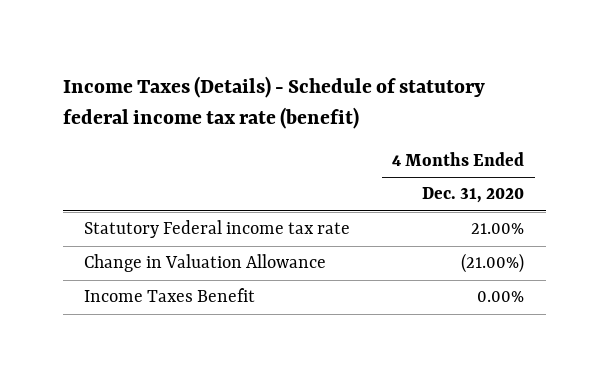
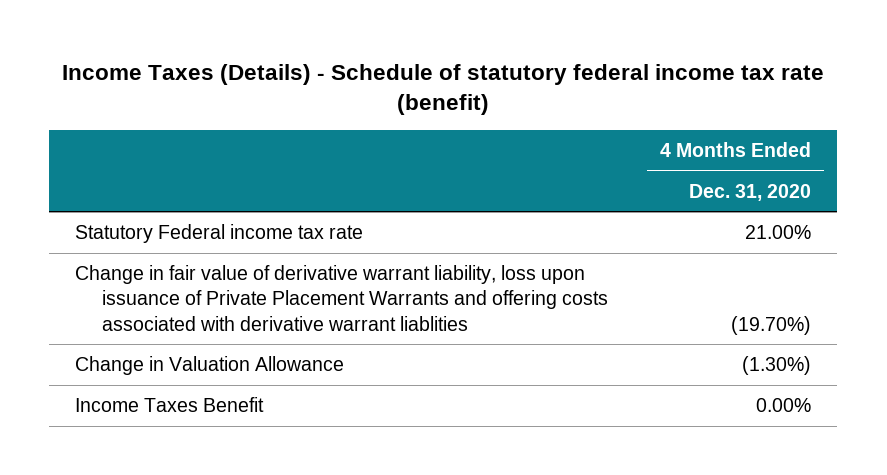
none -> [75,265,609,331] Change in fair value of derivative warrant liability, loss upon issuance of Private Placement Warrants and offering costs associated with derivative warrant liablities
[461,253,525,274] (21.00%) -> [742,356,812,376] (1.30%)

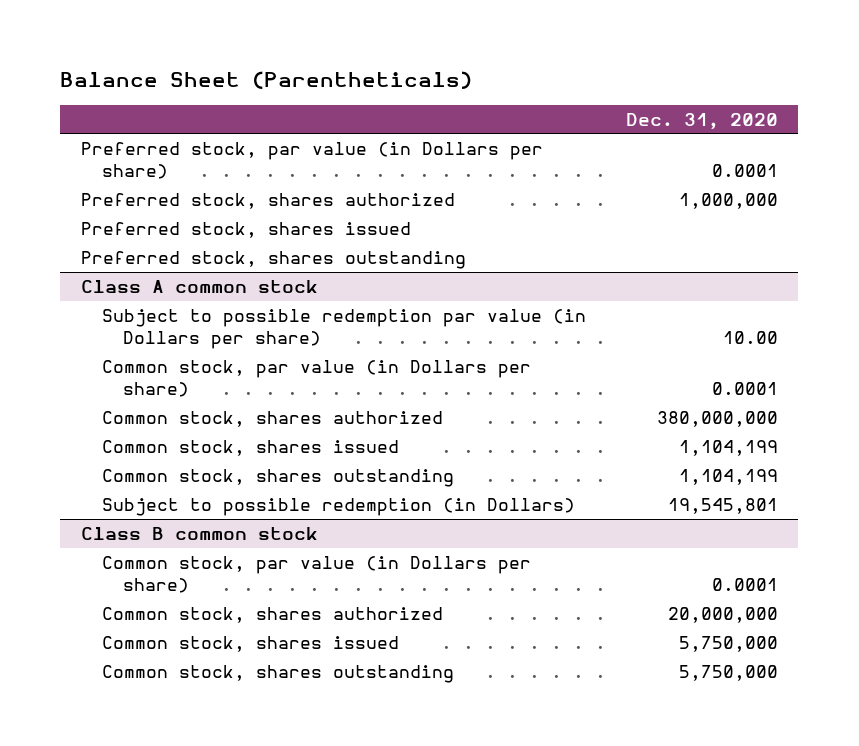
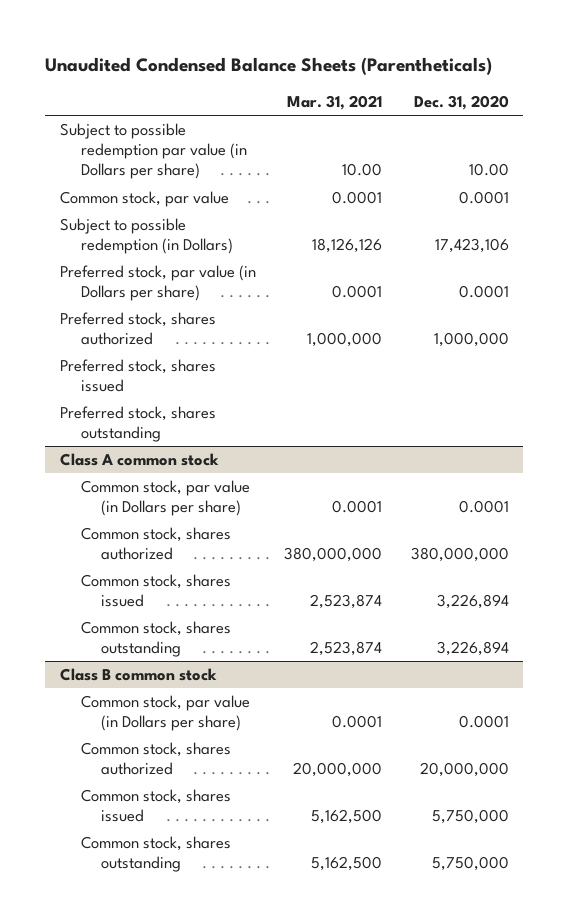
[60,71,473,90] Balance Sheet (Parentheticals) -> [45,57,493,76] Unaudited Condensed Balance Sheets (Parentheticals)
none -> [287,95,383,111] Mar. 31, 2021
none -> [59,123,247,180] Subject to possible redemption par value (in Dollars per share)
none -> [59,191,229,208] Common stock, par value
none -> [59,218,233,255] Subject to possible redemption (in Dollars)
[101,308,586,350] Subject to possible redemption par value (in Dollars per share) -> none
[101,497,575,516] Subject to possible redemption (in Dollars) -> none
[679,439,779,456] 1,104,199 -> [436,594,509,610] 3,226,894
[679,468,779,485] 1,104,199 -> [436,641,509,657] 3,226,894

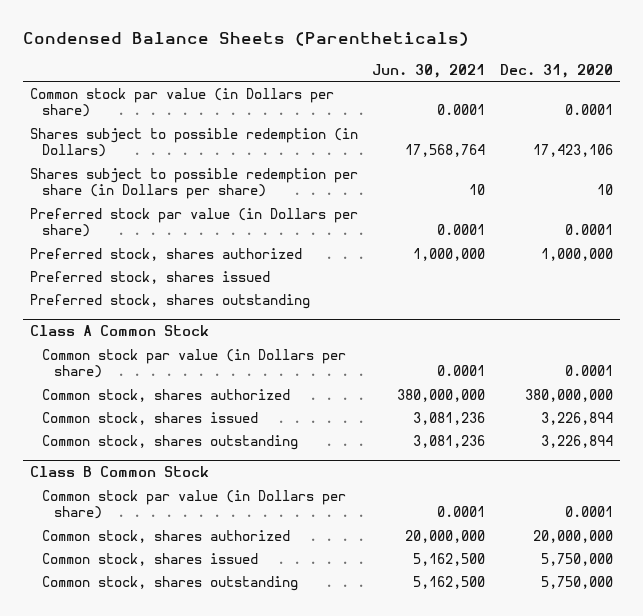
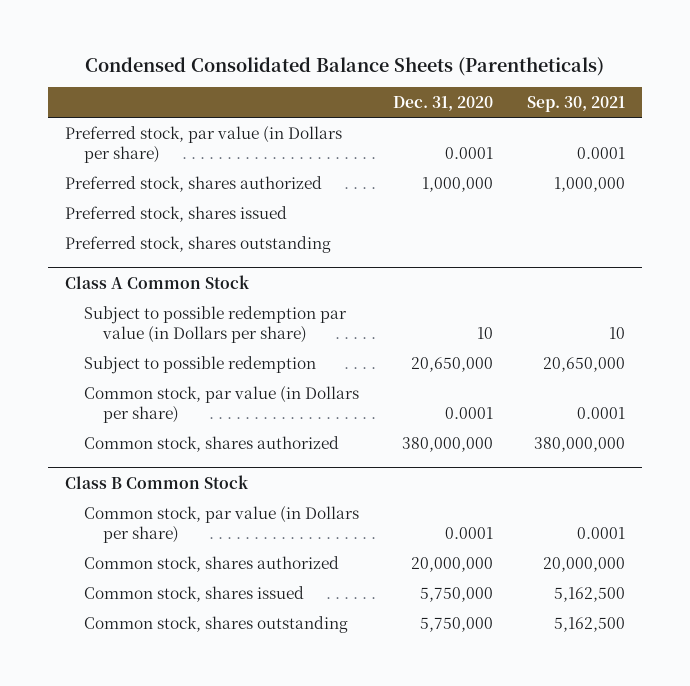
[23,32,470,47] Condensed Balance Sheets (Parentheticals) -> [84,56,604,76] Condensed Consolidated Balance Sheets (Parentheticals)
[372,63,486,78] Jun. 30, 2021 -> none
none -> [526,95,625,112] Sep. 30, 2021
[30,87,335,118] Common stock par value (in Dollars per share) -> none
[30,127,359,158] Shares subject to possible redemption (in Dollars) -> none
[30,167,359,200] Shares subject to possible redemption per share (in Dollars per share) -> none
[30,207,359,238] Preferred stock par value (in Dollars per share) -> [64,125,342,163] Preferred stock, par value (in Dollars per share)
none -> [83,305,347,343] Subject to possible redemption par value (in Dollars per share)
none -> [83,355,316,374] Subject to possible redemption
[42,348,347,379] Common stock par value (in Dollars per share) -> [83,385,359,423] Common stock, par value (in Dollars per share)
[42,411,259,425] Common stock, shares issued -> none
[42,434,299,450] Common stock, shares outstanding -> none
[42,489,347,520] Common stock par value (in Dollars per share) -> [83,505,359,543] Common stock, par value (in Dollars per share)

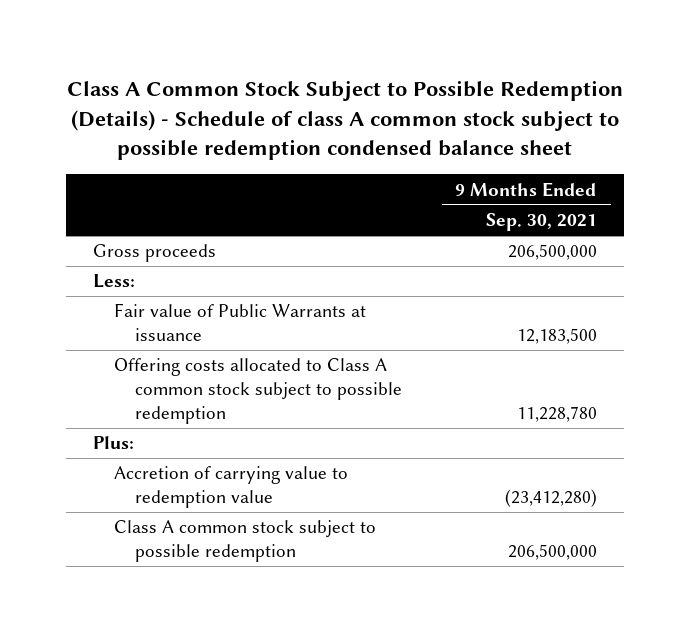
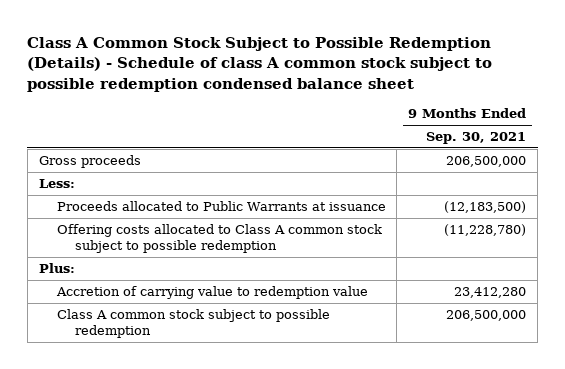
[114,303,367,342] Fair value of Public Warrants at issuance -> [56,201,386,212] Proceeds allocated to Public Warrants at issuance
[516,328,597,345] 12,183,500 -> [444,201,527,214] (12,183,500)
[516,406,597,423] 11,228,780 -> [444,224,527,237] (11,228,780)
[504,489,597,508] (23,412,280) -> [454,287,527,299] 23,412,280

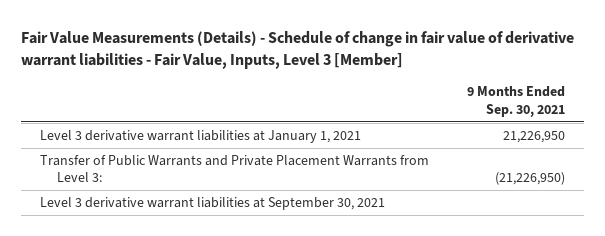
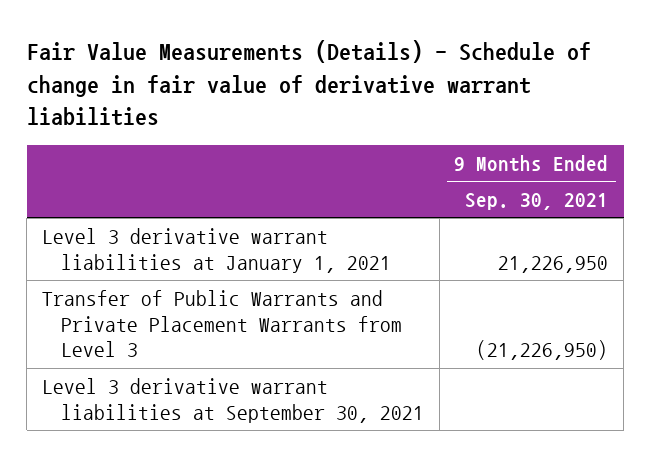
[21,31,575,70] Fair Value Measurements (Details) - Schedule of change in fair value of derivative warrant liabilities - Fair Value, Inputs, Level 3 [Member] -> [26,40,591,127] Fair Value Measurements (Details) - Schedule of change in fair value of derivative warrant liabilities
[40,155,430,183] Transfer of Public Warrants and Private Placement Warrants from Level 3: -> [42,289,402,358] Transfer of Public Warrants and Private Placement Warrants from Level 3

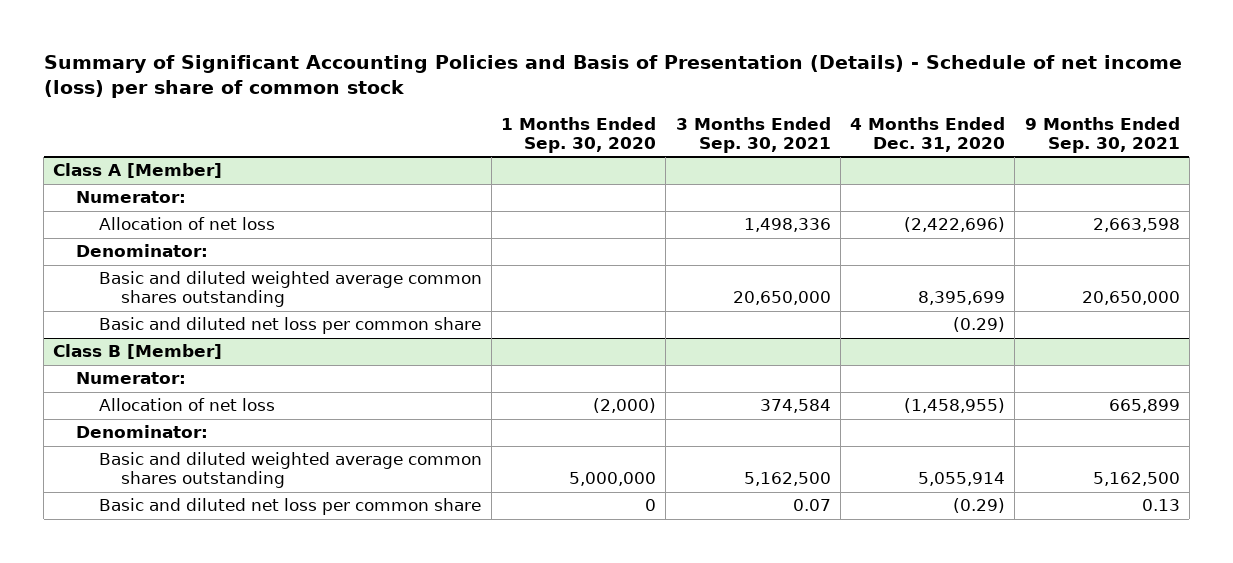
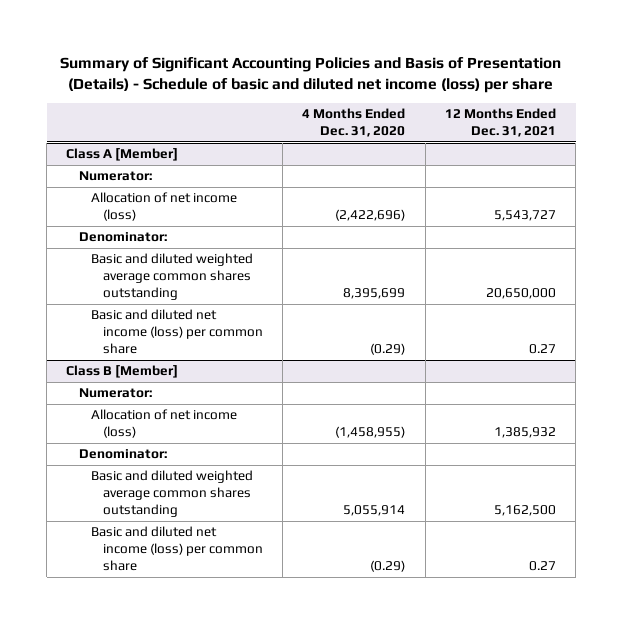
[43,54,1182,99] Summary of Significant Accounting Policies and Basis of Presentation (Details) - Schedule of net income (loss) per share of common stock -> [60,56,562,94] Summary of Significant Accounting Policies and Basis of Presentation (Details) - Schedule of basic and diluted net income (loss) per share
[501,116,657,153] 1 Months Ended Sep. 30, 2020 -> none
[675,116,831,153] 3 Months Ended Sep. 30, 2021 -> none
[1024,116,1180,153] 9 Months Ended Sep. 30, 2021 -> none
none -> [444,108,556,138] 12 Months Ended Dec. 31, 2021
[98,217,275,231] Allocation of net loss -> [90,192,237,222] Allocation of net income (loss)
[98,317,481,335] Basic and diluted net loss per common share -> [90,309,263,355] Basic and diluted net income (loss) per common share
[98,398,275,412] Allocation of net loss -> [90,409,237,439] Allocation of net income (loss)
[98,498,481,516] Basic and diluted net loss per common share -> [90,526,263,572] Basic and diluted net income (loss) per common share

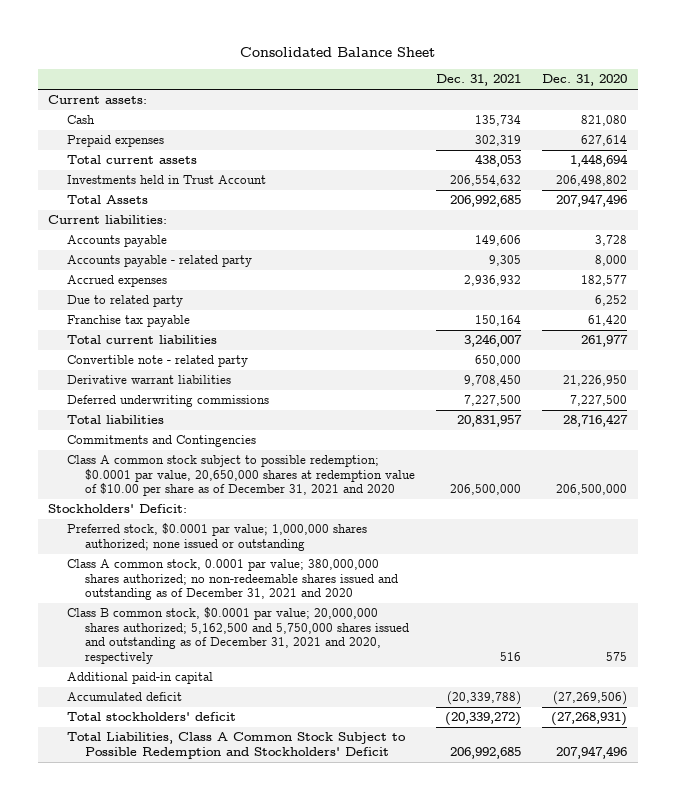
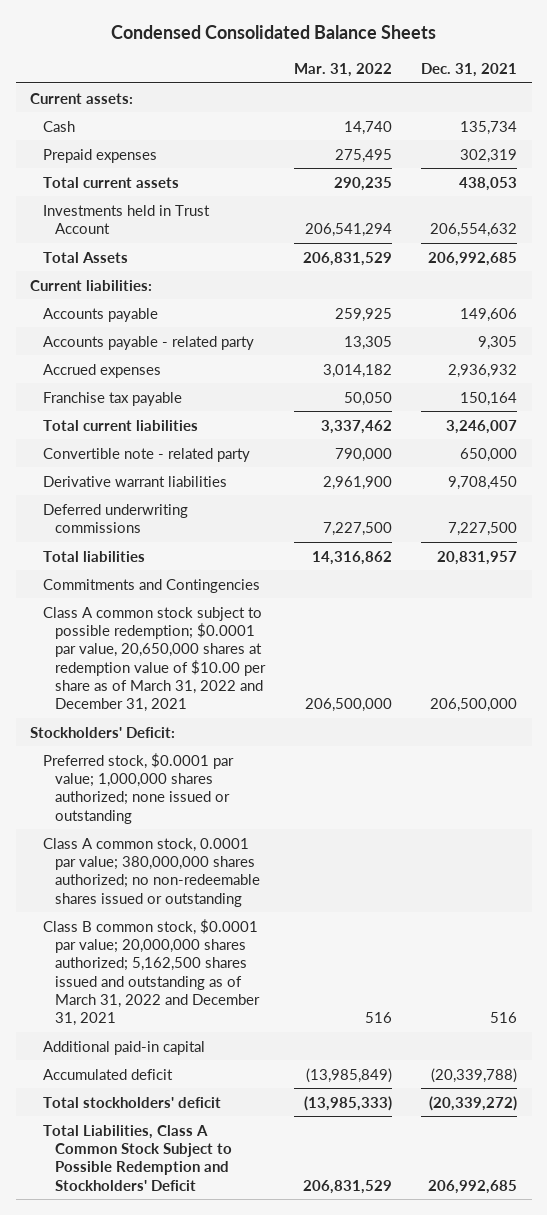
[239,46,435,57] Consolidated Balance Sheet -> [110,25,436,40] Condensed Consolidated Balance Sheets
[542,74,628,87] Dec. 31, 2020 -> none
none -> [294,63,393,78] Mar. 31, 2022
[66,295,183,308] Due to related party -> none
[66,455,415,497] Class A common stock subject to possible redemption; $0.0001 par value, 20,650,000 shares at redemption value of $10.00 per share as of December 31, 2021 and 2020 -> [42,606,267,713] Class A common stock subject to possible redemption; $0.0001 par value, 20,650,000 shares at redemption value of $10.00 per share as of March 31, 2022 and December 31, 2021
[66,559,398,601] Class A common stock, 0.0001 par value; 380,000,000 shares authorized; no non-redeemable shares issued and outstanding as of December 31, 2021 and 2020 -> [42,837,261,907] Class A common stock, 0.0001 par value; 380,000,000 shares authorized; no non-redeemable shares issued or outstanding
[66,607,409,664] Class B common stock, $0.0001 par value; 20,000,000 shares authorized; 5,162,500 and 5,750,000 shares issued and outstanding as of December 31, 2021 and 2020, respectively -> [42,918,261,1027] Class B common stock, $0.0001 par value; 20,000,000 shares authorized; 5,162,500 shares issued and outstanding as of March 31, 2022 and December 31, 2021

